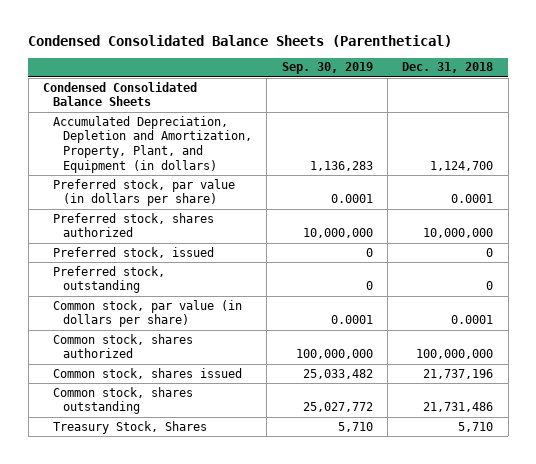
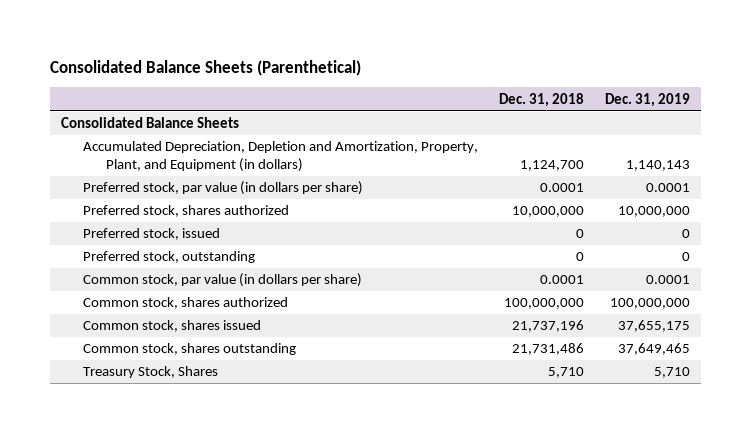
[28,35,453,48] Condensed Consolidated Balance Sheets (Parenthetical) -> [50,59,362,76] Consolidated Balance Sheets (Parenthetical)
[281,62,373,75] Sep. 30, 2019 -> none
none -> [605,92,691,107] Dec. 31, 2019
[42,81,197,107] Condensed Consolidated Balance Sheets -> [60,117,239,129] Consolidated Balance Sheets

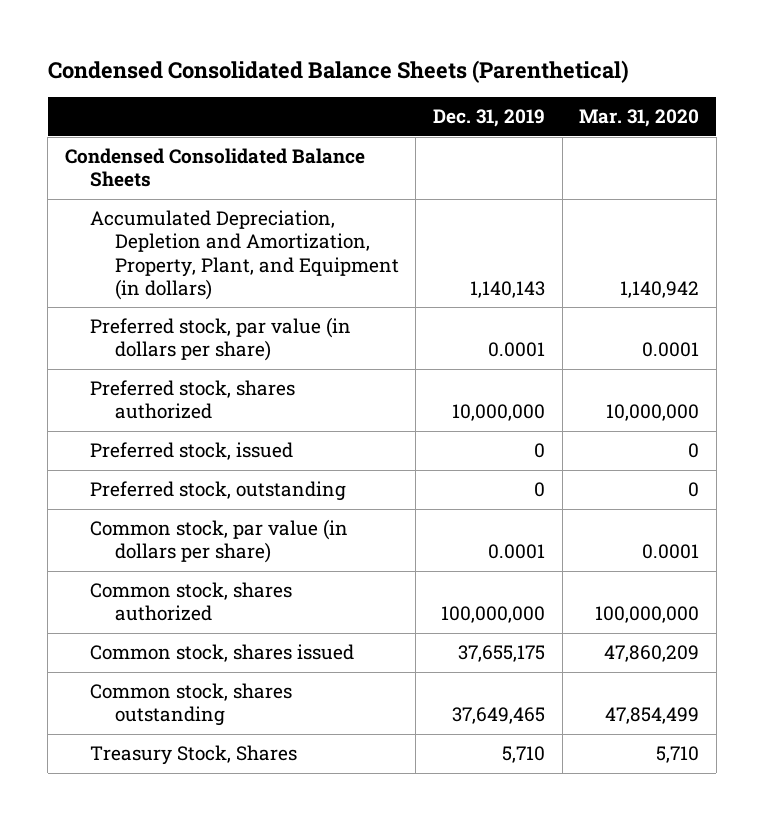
[50,59,362,76] Consolidated Balance Sheets (Parenthetical) -> [47,59,629,83] Condensed Consolidated Balance Sheets (Parenthetical)
[499,92,585,107] Dec. 31, 2018 -> none
none -> [579,109,700,128] Mar. 31, 2020
[60,117,239,129] Consolidated Balance Sheets -> [65,148,366,188] Condensed Consolidated Balance Sheets

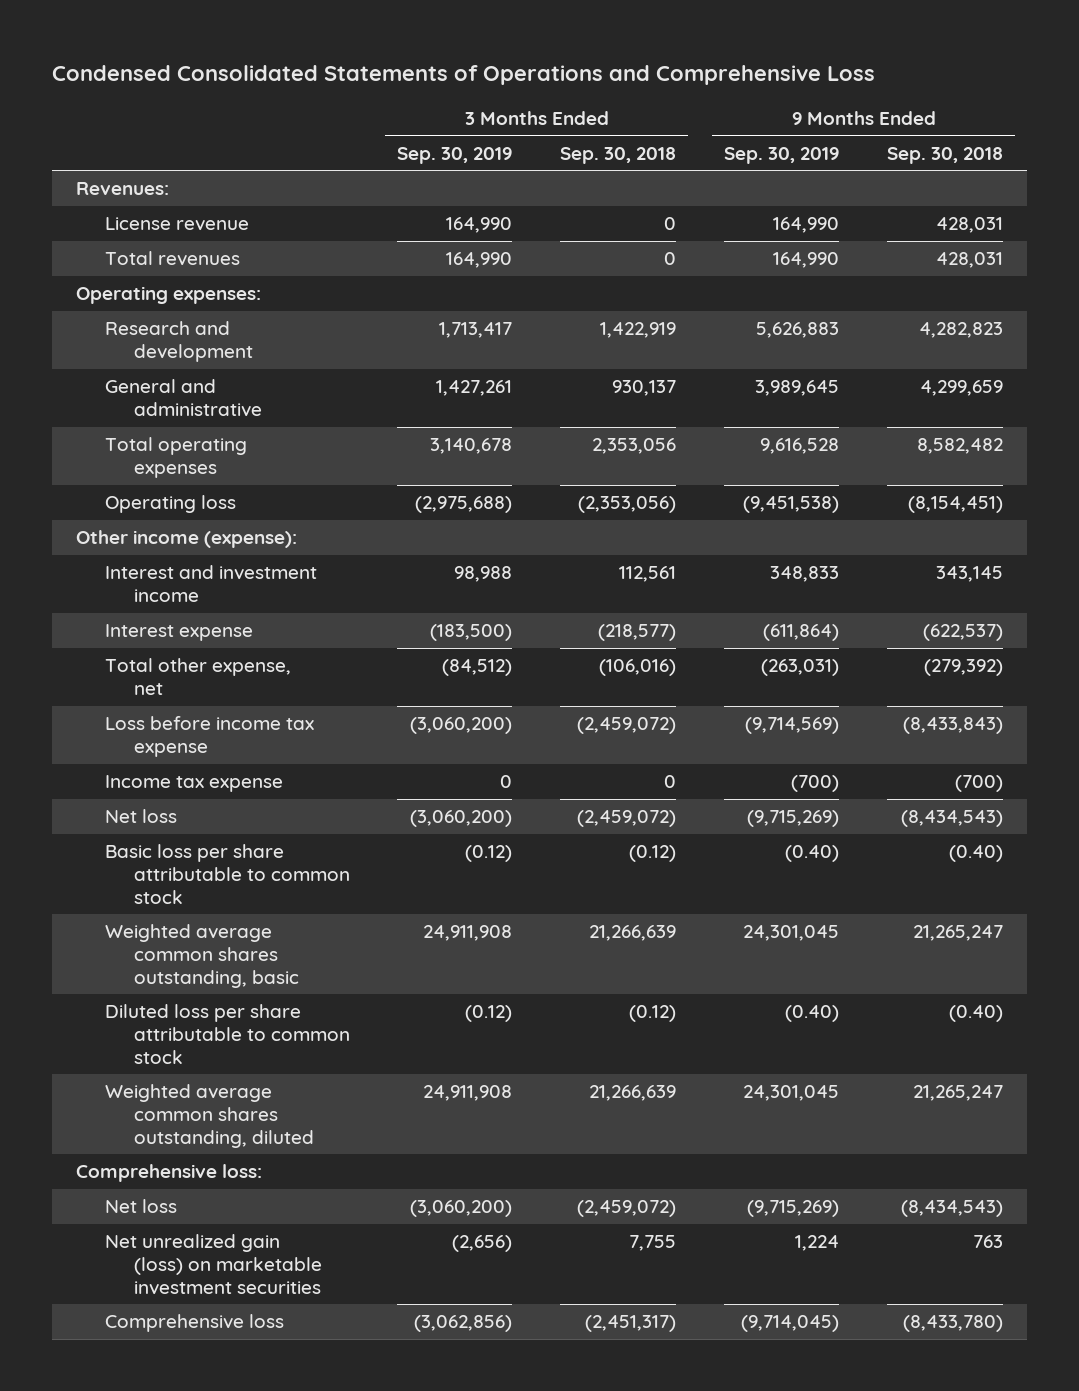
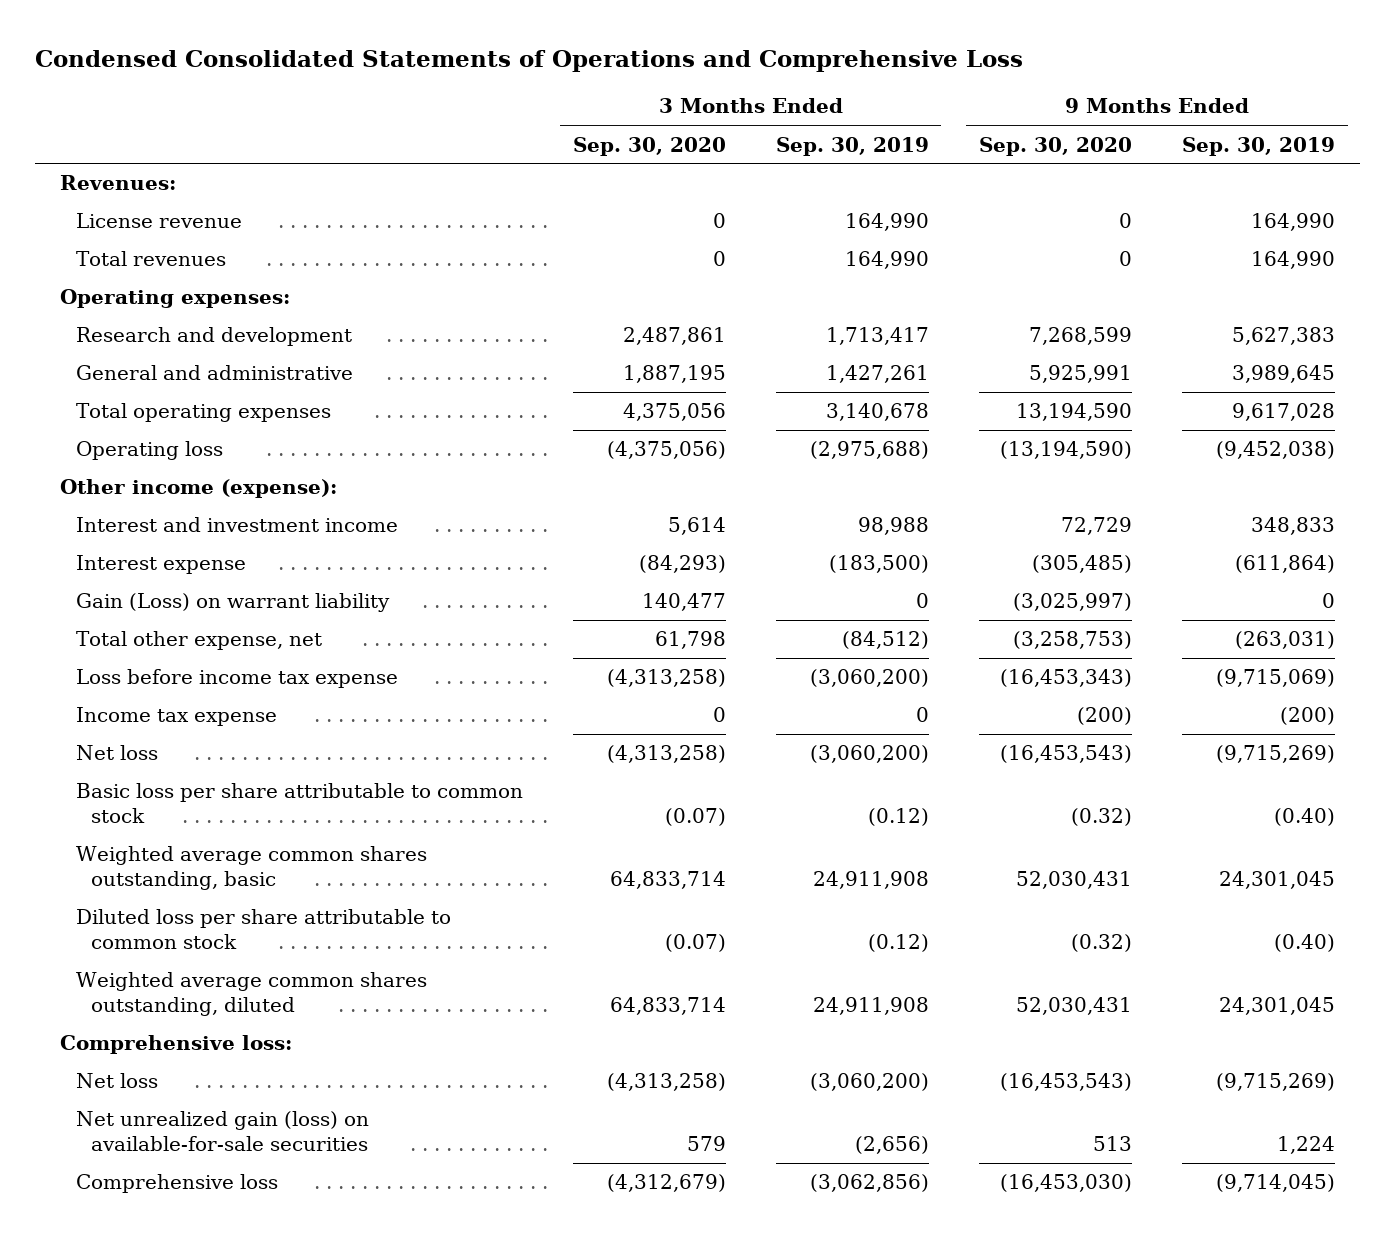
[560,146,677,164] Sep. 30, 2018 -> none
[887,146,1004,164] Sep. 30, 2018 -> none
none -> [572,136,726,156] Sep. 30, 2020
none -> [978,136,1132,156] Sep. 30, 2020
[756,322,840,339] 5,626,883 -> [1232,327,1336,346] 5,627,383
[760,438,840,455] 9,616,528 -> [1232,403,1336,422] 9,617,028
[743,496,840,514] (9,451,538) -> [1216,441,1336,460] (9,452,038)
none -> [75,593,390,613] Gain (Loss) on warrant liability
[745,717,840,735] (9,714,569) -> [1216,669,1336,688] (9,715,069)
[791,775,840,793] (700) -> [1280,707,1336,726] (200)
[104,1234,322,1295] Net unrealized gain (loss) on marketable investment securities -> [75,1111,369,1152] Net unrealized gain (loss) on available-for-sale securities

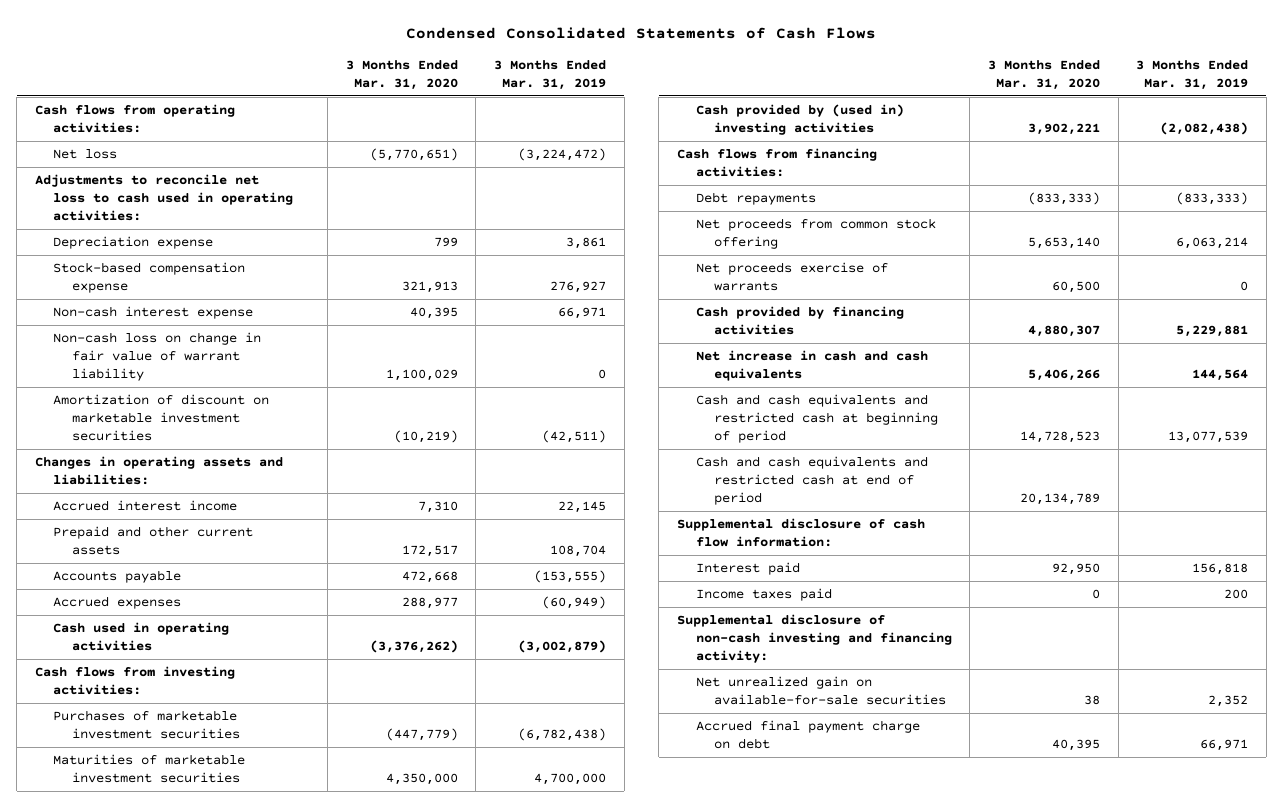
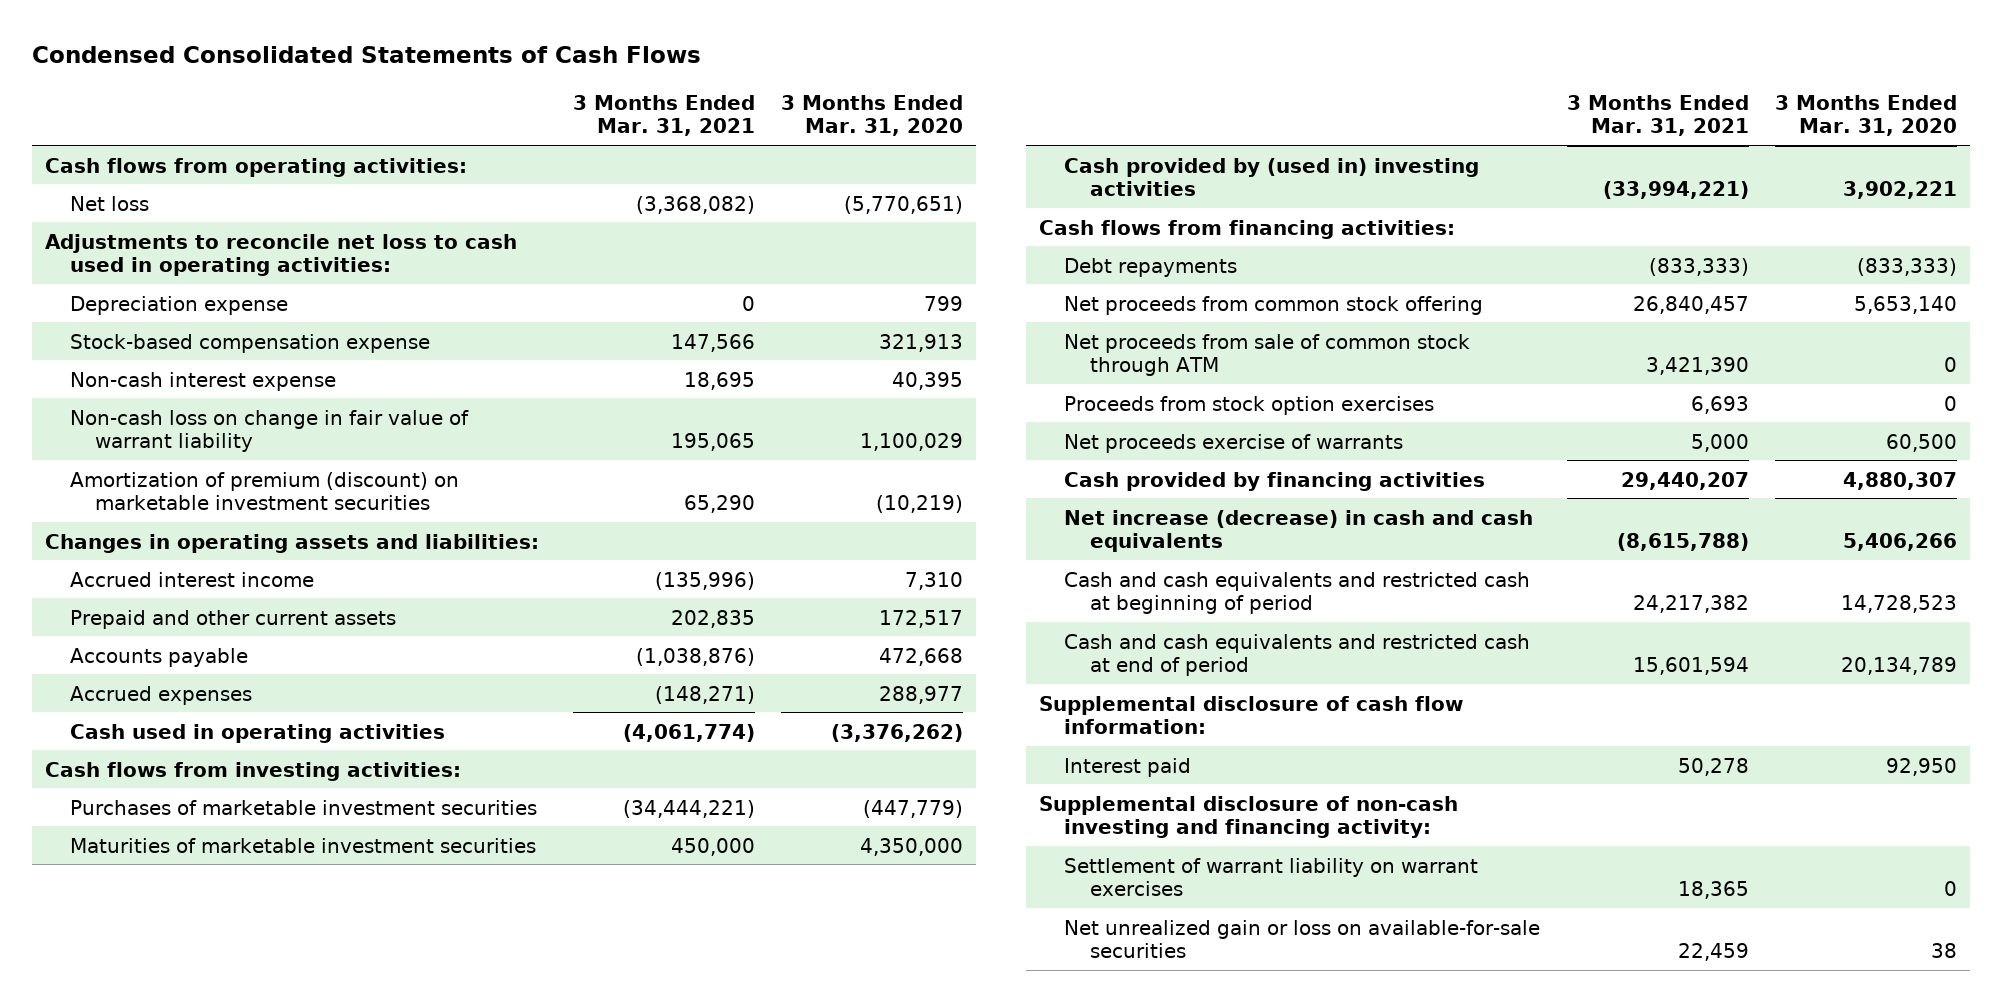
[493,60,606,90] 3 Months Ended Mar. 31, 2019 -> none
none -> [572,94,755,137] 3 Months Ended Mar. 31, 2021
[53,394,270,441] Amortization of discount on marketable investment securities -> [70,471,460,511] Amortization of premium (discount) on marketable investment securities
none -> [1064,333,1471,377] Net proceeds from sale of common stock through ATM
none -> [1064,395,1435,415] Proceeds from stock option exercises
[695,350,928,381] Net increase in cash and cash equivalents -> [1064,509,1534,553] Net increase (decrease) in cash and cash equivalents
[695,588,832,602] Income taxes paid -> none
[695,720,920,749] Accrued final payment charge on debt -> none
none -> [1064,857,1479,897] Settlement of warrant liability on warrant exercises
[695,676,947,705] Net unrealized gain on available-for-sale securities -> [1064,919,1541,959] Net unrealized gain or loss on available-for-sale securities

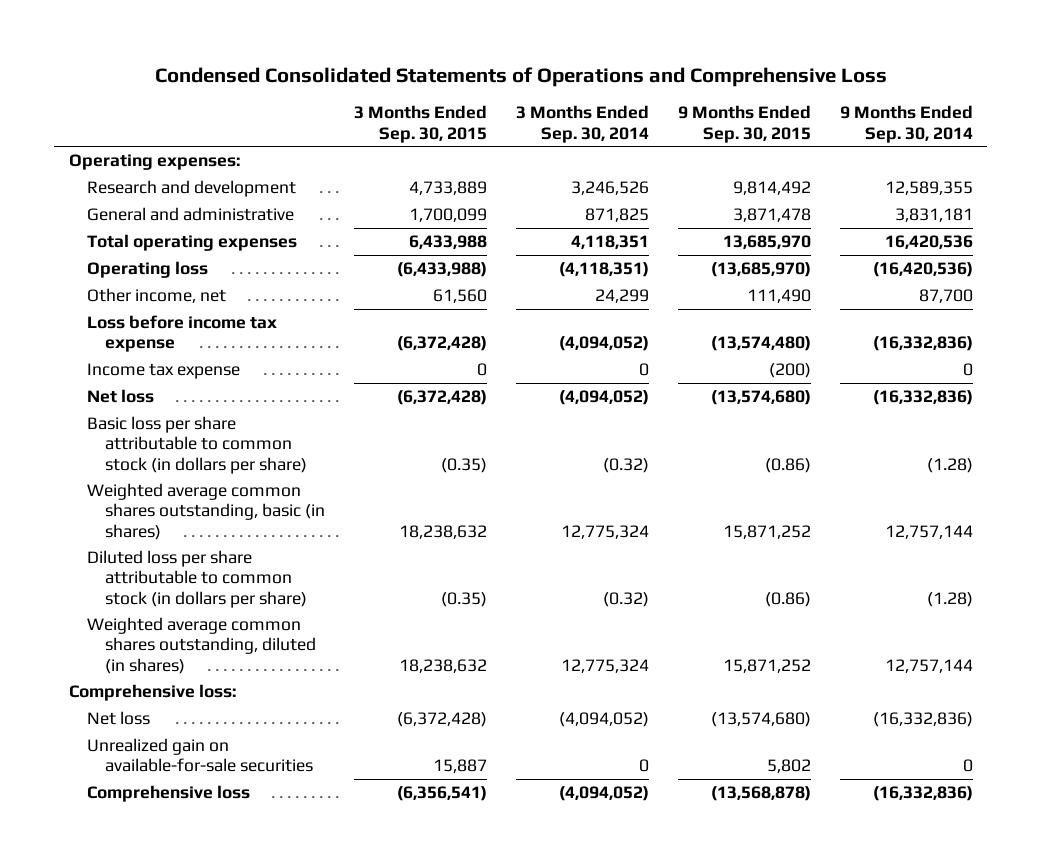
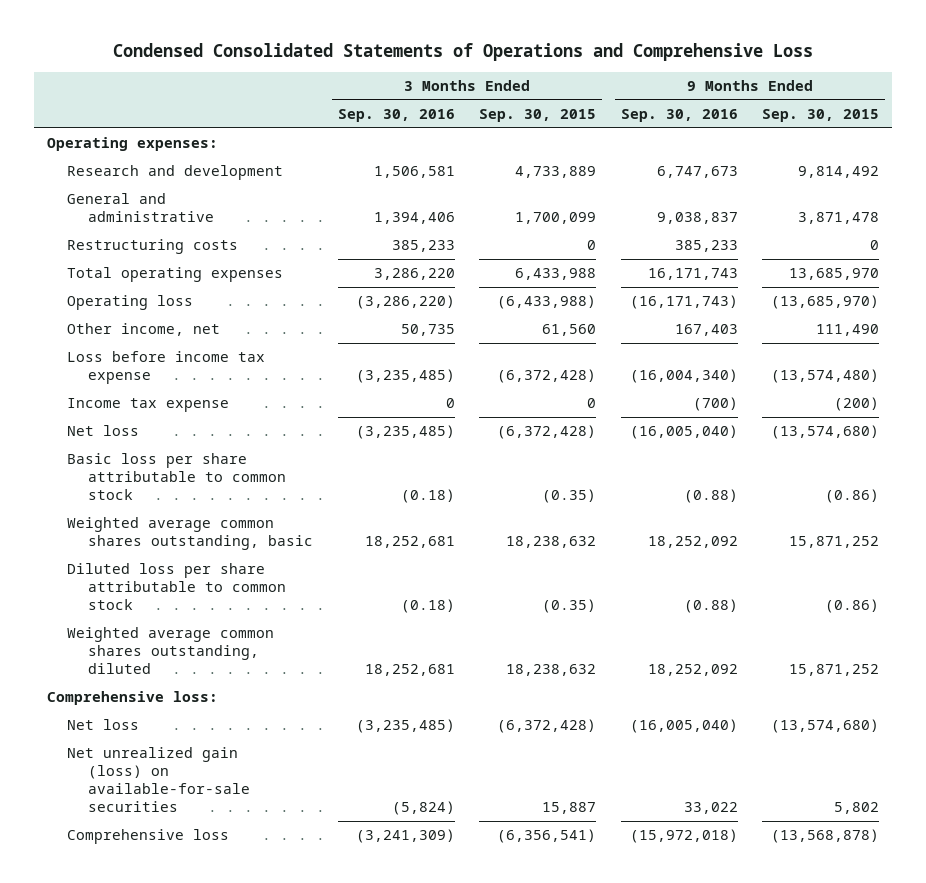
[515,105,649,143] 3 Months Ended Sep. 30, 2014 -> none
[839,105,973,143] 9 Months Ended Sep. 30, 2014 -> none
none -> [337,109,455,123] Sep. 30, 2016
none -> [620,109,738,123] Sep. 30, 2016
none -> [67,239,239,255] Restructuring costs
[86,416,307,474] Basic loss per share attributable to common stock (in dollars per share) -> [67,453,287,501] Basic loss per share attributable to common stock
[86,483,325,540] Weighted average common shares outstanding, basic (in shares) -> [67,517,314,551] Weighted average common shares outstanding, basic
[86,550,307,608] Diluted loss per share attributable to common stock (in dollars per share) -> [67,563,287,611] Diluted loss per share attributable to common stock
[86,617,316,674] Weighted average common shares outstanding, diluted (in shares) -> [67,627,275,675] Weighted average common shares outstanding, diluted
[86,738,313,773] Unrealized gain on available-for-sale securities -> [67,747,251,812] Net unrealized gain (loss) on available-for-sale securities

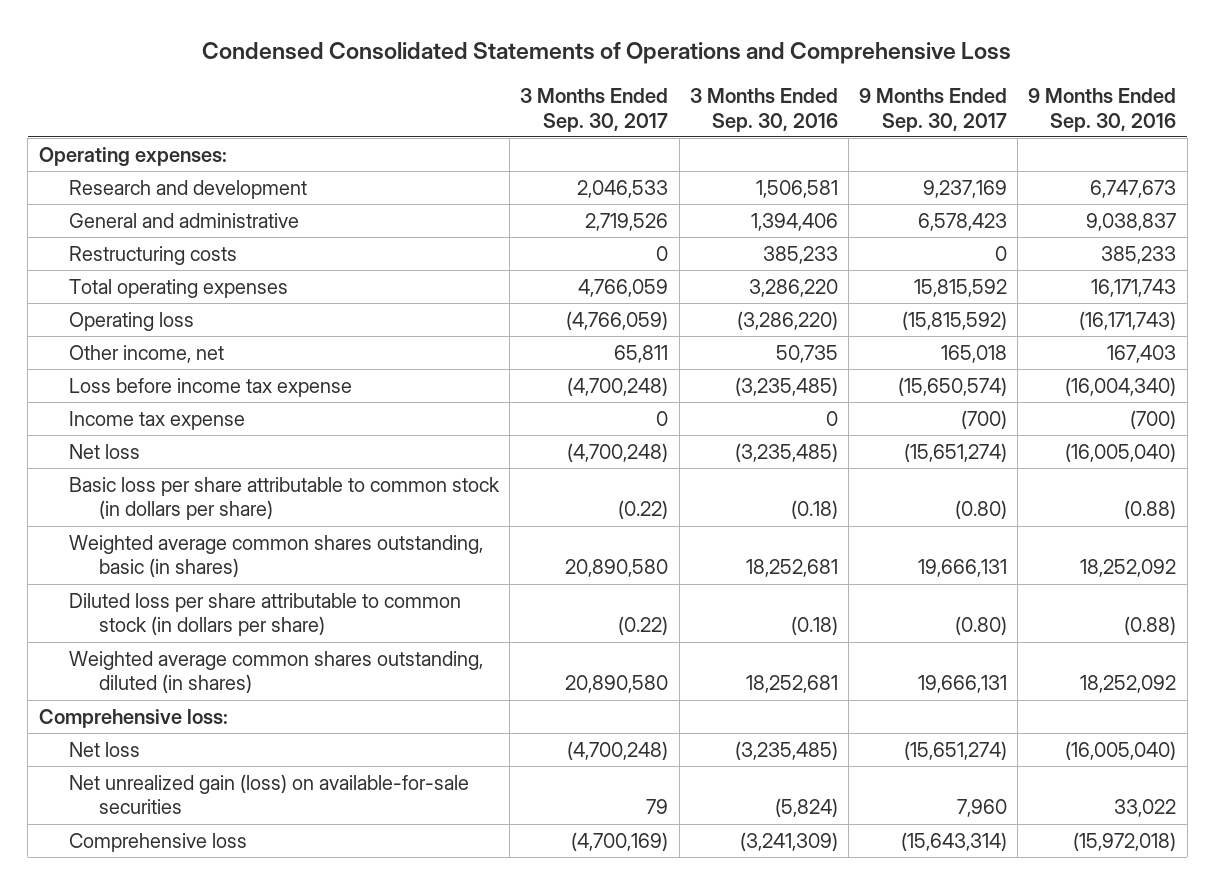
[479,109,597,123] Sep. 30, 2015 -> none
[762,109,880,123] Sep. 30, 2015 -> none
none -> [520,87,669,132] 3 Months Ended Sep. 30, 2017
none -> [859,87,1008,132] 9 Months Ended Sep. 30, 2017
[67,453,287,501] Basic loss per share attributable to common stock -> [68,476,500,521] Basic loss per share attributable to common stock (in dollars per share)
[67,517,314,551] Weighted average common shares outstanding, basic -> [68,534,483,578] Weighted average common shares outstanding, basic (in shares)
[67,563,287,611] Diluted loss per share attributable to common stock -> [68,592,461,637] Diluted loss per share attributable to common stock (in dollars per share)
[67,627,275,675] Weighted average common shares outstanding, diluted -> [68,650,483,694] Weighted average common shares outstanding, diluted (in shares)

